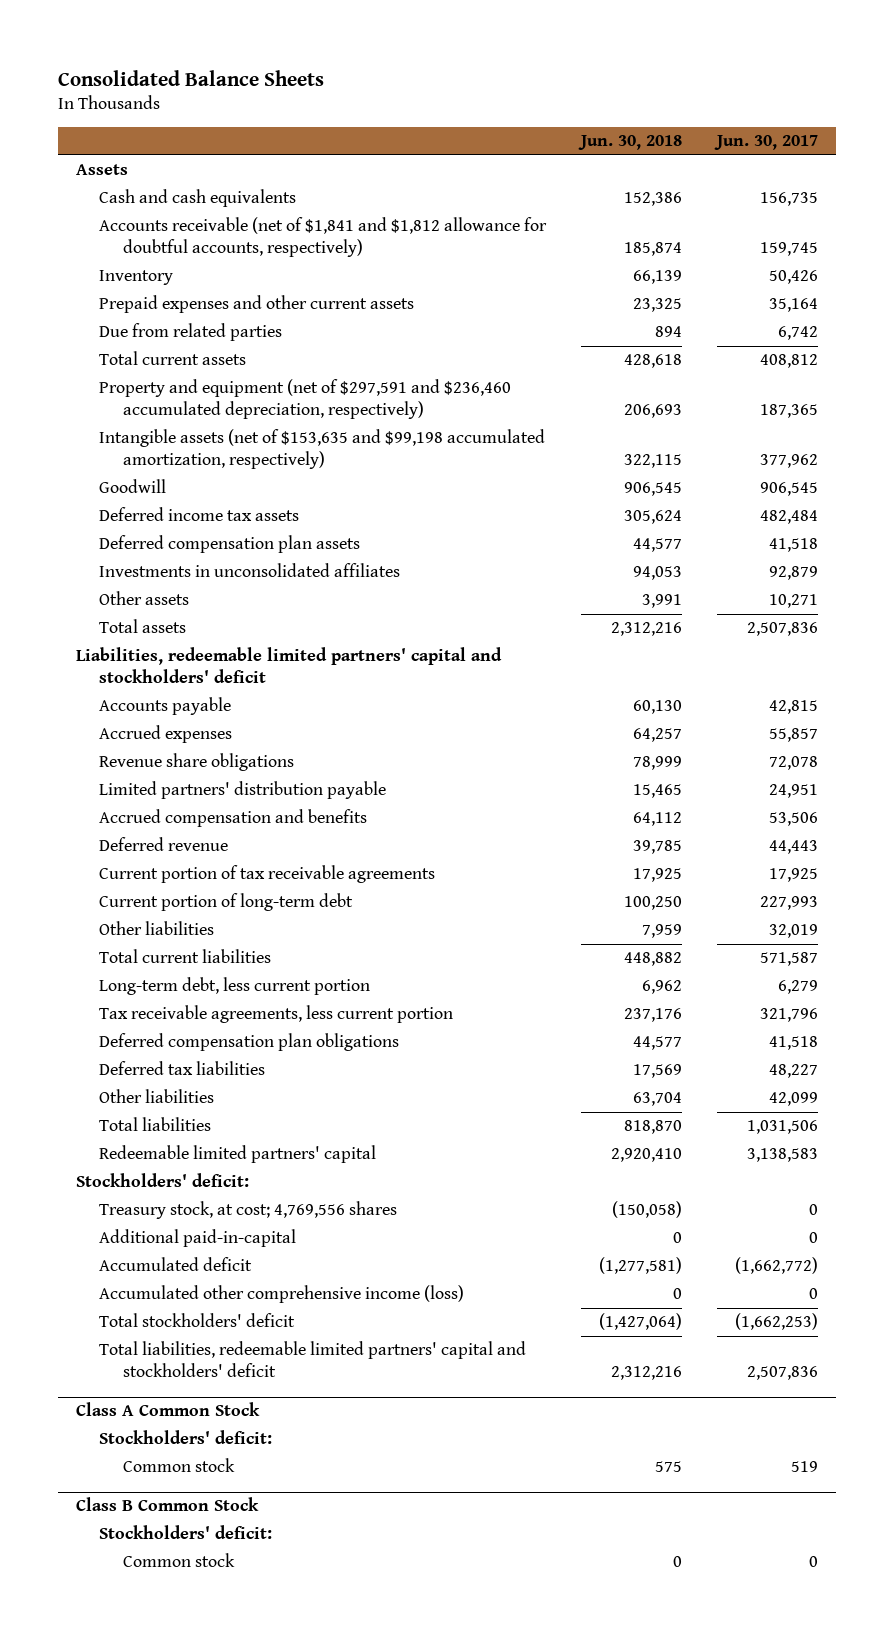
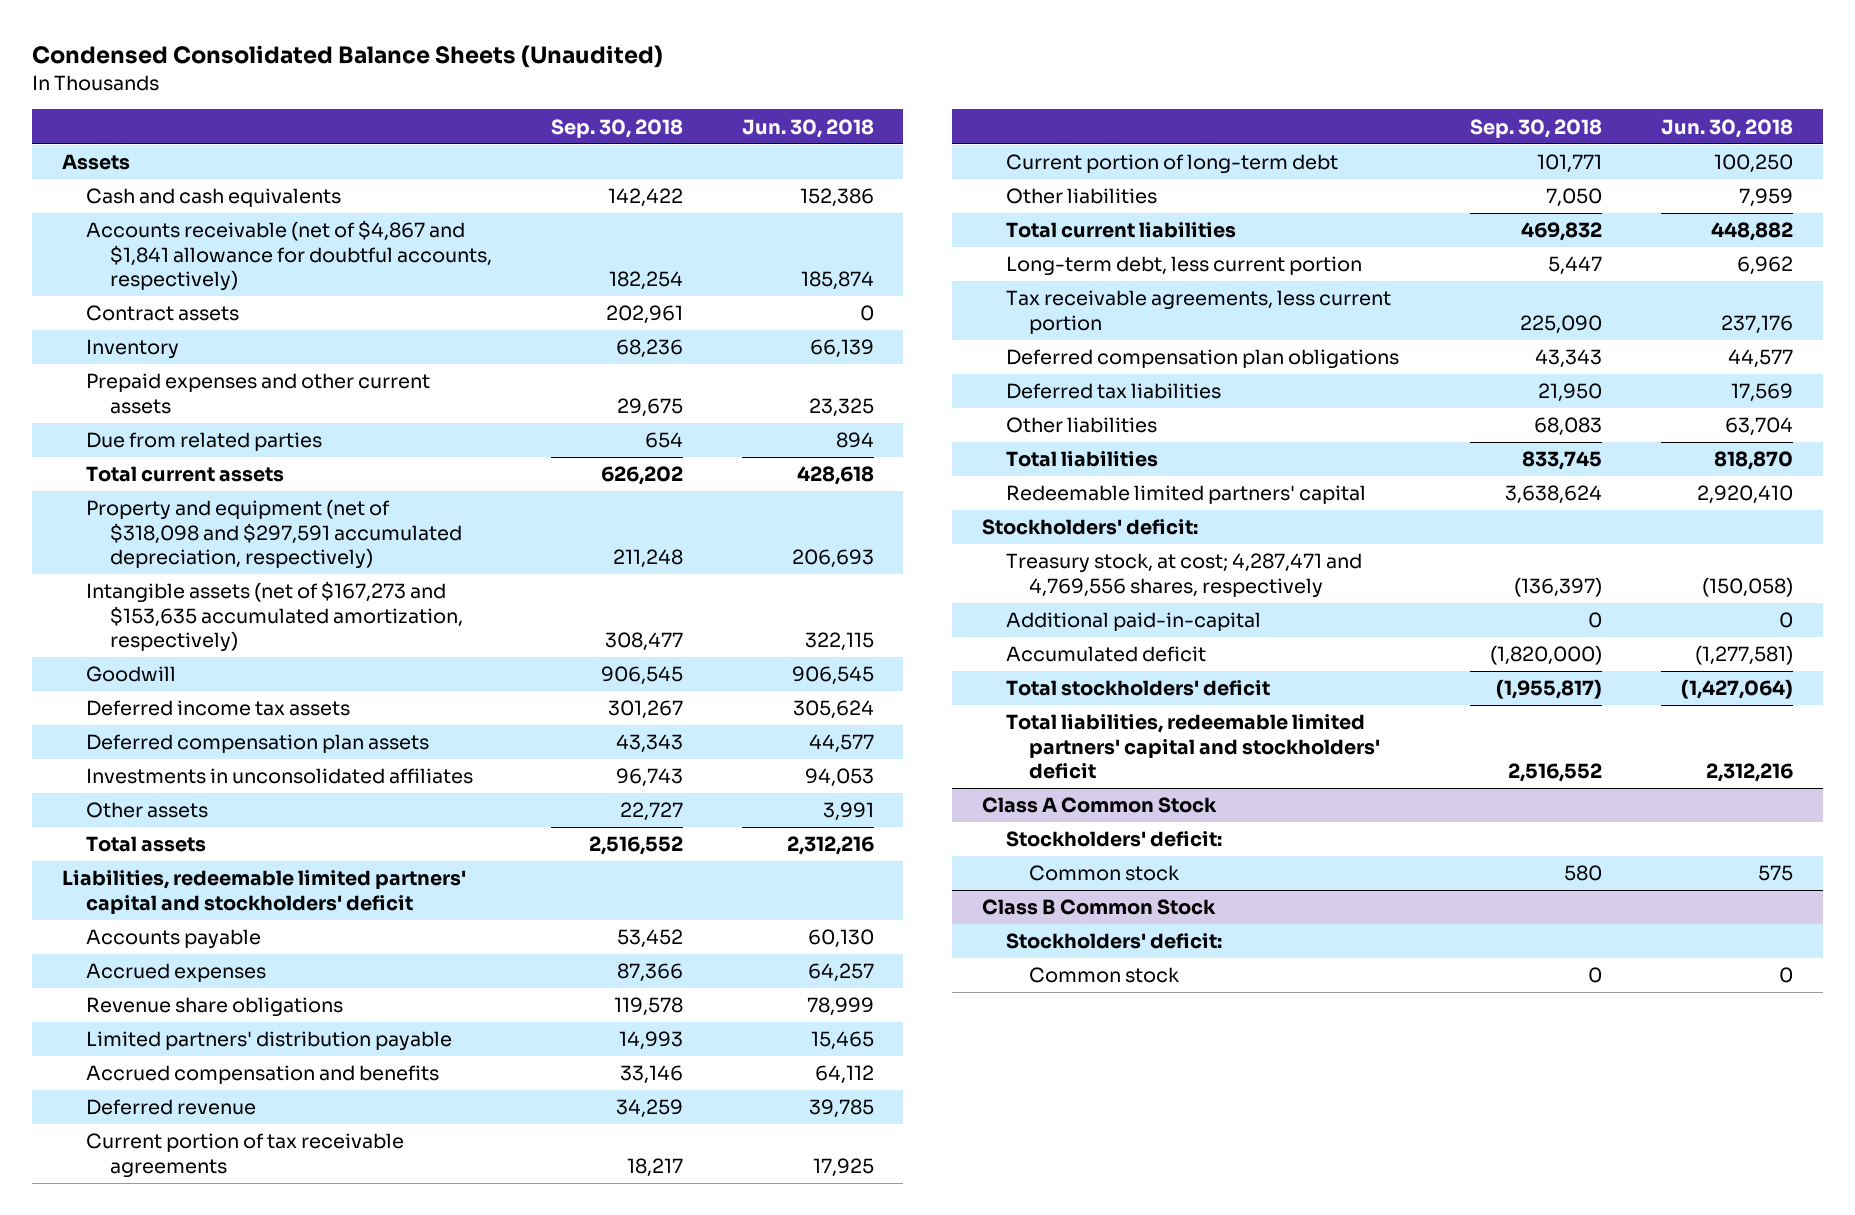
[58,69,325,86] Consolidated Balance Sheets -> [32,44,664,68] Condensed Consolidated Balance Sheets (Unaudited)
[714,135,819,151] Jun. 30, 2017 -> none
none -> [550,118,683,138] Sep. 30, 2018
[99,217,548,258] Accounts receivable (net of $1,841 and $1,812 allowance for doubtful accounts, respectively) -> [85,220,492,292] Accounts receivable (net of $4,867 and $1,841 allowance for doubtful accounts, respectively)
none -> [85,305,239,322] Contract assets
[99,379,512,420] Property and equipment (net of $297,591 and $236,460 accumulated depreciation, respectively) -> [85,499,462,570] Property and equipment (net of $318,098 and $297,591 accumulated depreciation, respectively)
[99,429,546,470] Intangible assets (net of $153,635 and $99,198 accumulated amortization, respectively) -> [85,581,463,653] Intangible assets (net of $167,273 and $153,635 accumulated amortization, respectively)
[99,1201,398,1220] Treasury stock, at cost; 4,769,556 shares -> [1005,553,1362,598] Treasury stock, at cost; 4,287,471 and 4,769,556 shares, respectively
[99,1285,465,1304] Accumulated other comprehensive income (loss) -> none

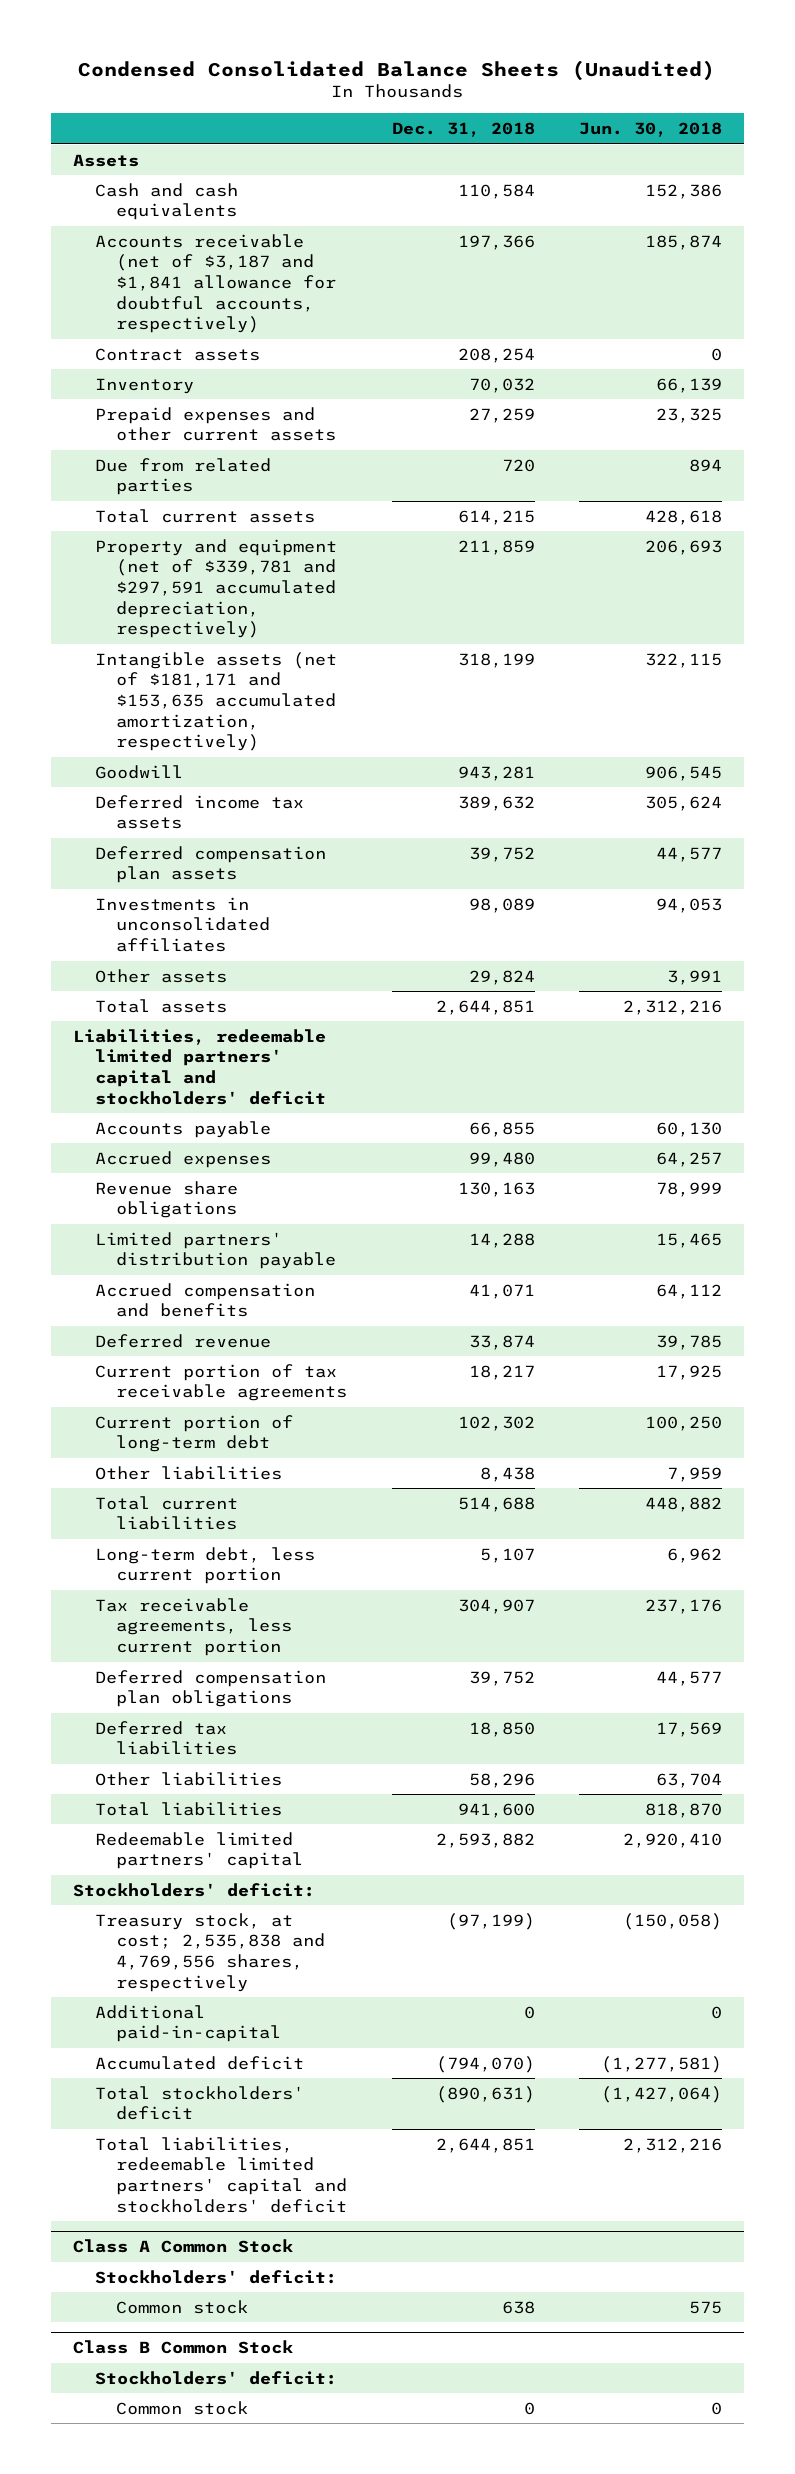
[550,118,683,138] Sep. 30, 2018 -> none
none -> [391,121,535,137] Dec. 31, 2018
[85,220,492,292] Accounts receivable (net of $4,867 and $1,841 allowance for doubtful accounts, respectively) -> [94,233,337,334] Accounts receivable (net of $3,187 and $1,841 allowance for doubtful accounts, respectively)
[85,499,462,570] Property and equipment (net of $318,098 and $297,591 accumulated depreciation, respectively) -> [94,538,337,639] Property and equipment (net of $339,781 and $297,591 accumulated depreciation, respectively)
[85,581,463,653] Intangible assets (net of $167,273 and $153,635 accumulated amortization, respectively) -> [94,651,337,752] Intangible assets (net of $181,171 and $153,635 accumulated amortization, respectively)
[1005,553,1362,598] Treasury stock, at cost; 4,287,471 and 4,769,556 shares, respectively -> [94,1912,326,1992] Treasury stock, at cost; 2,535,838 and 4,769,556 shares, respectively

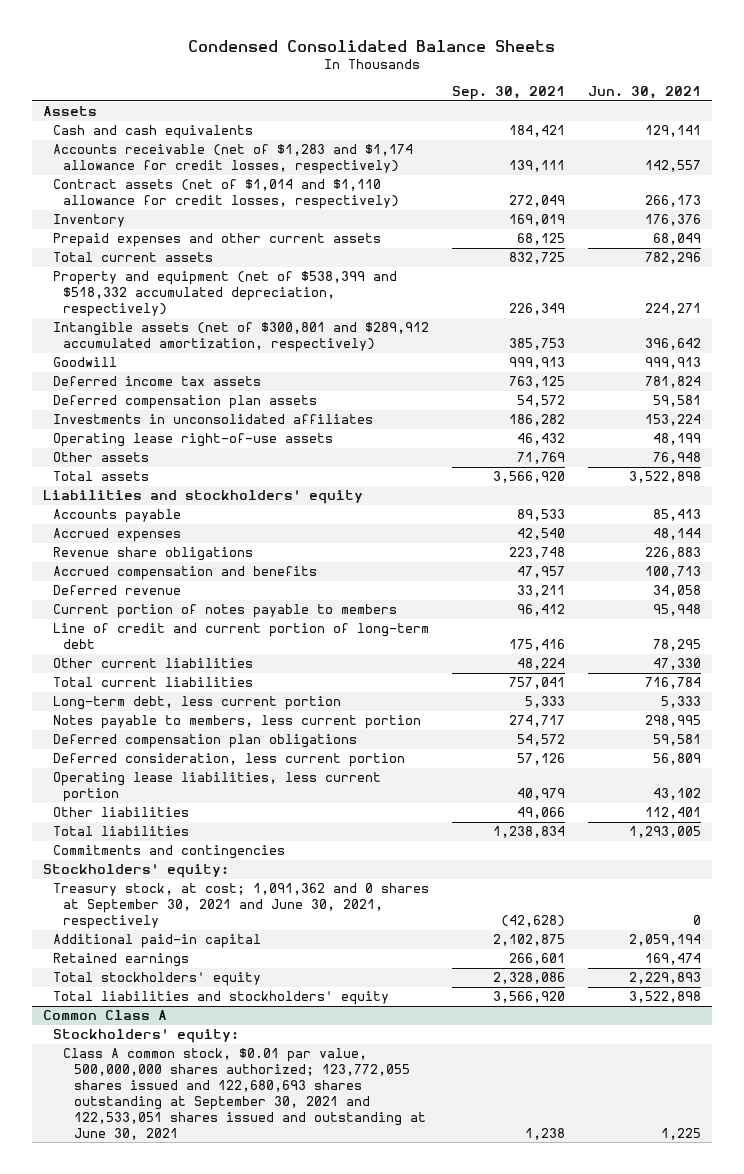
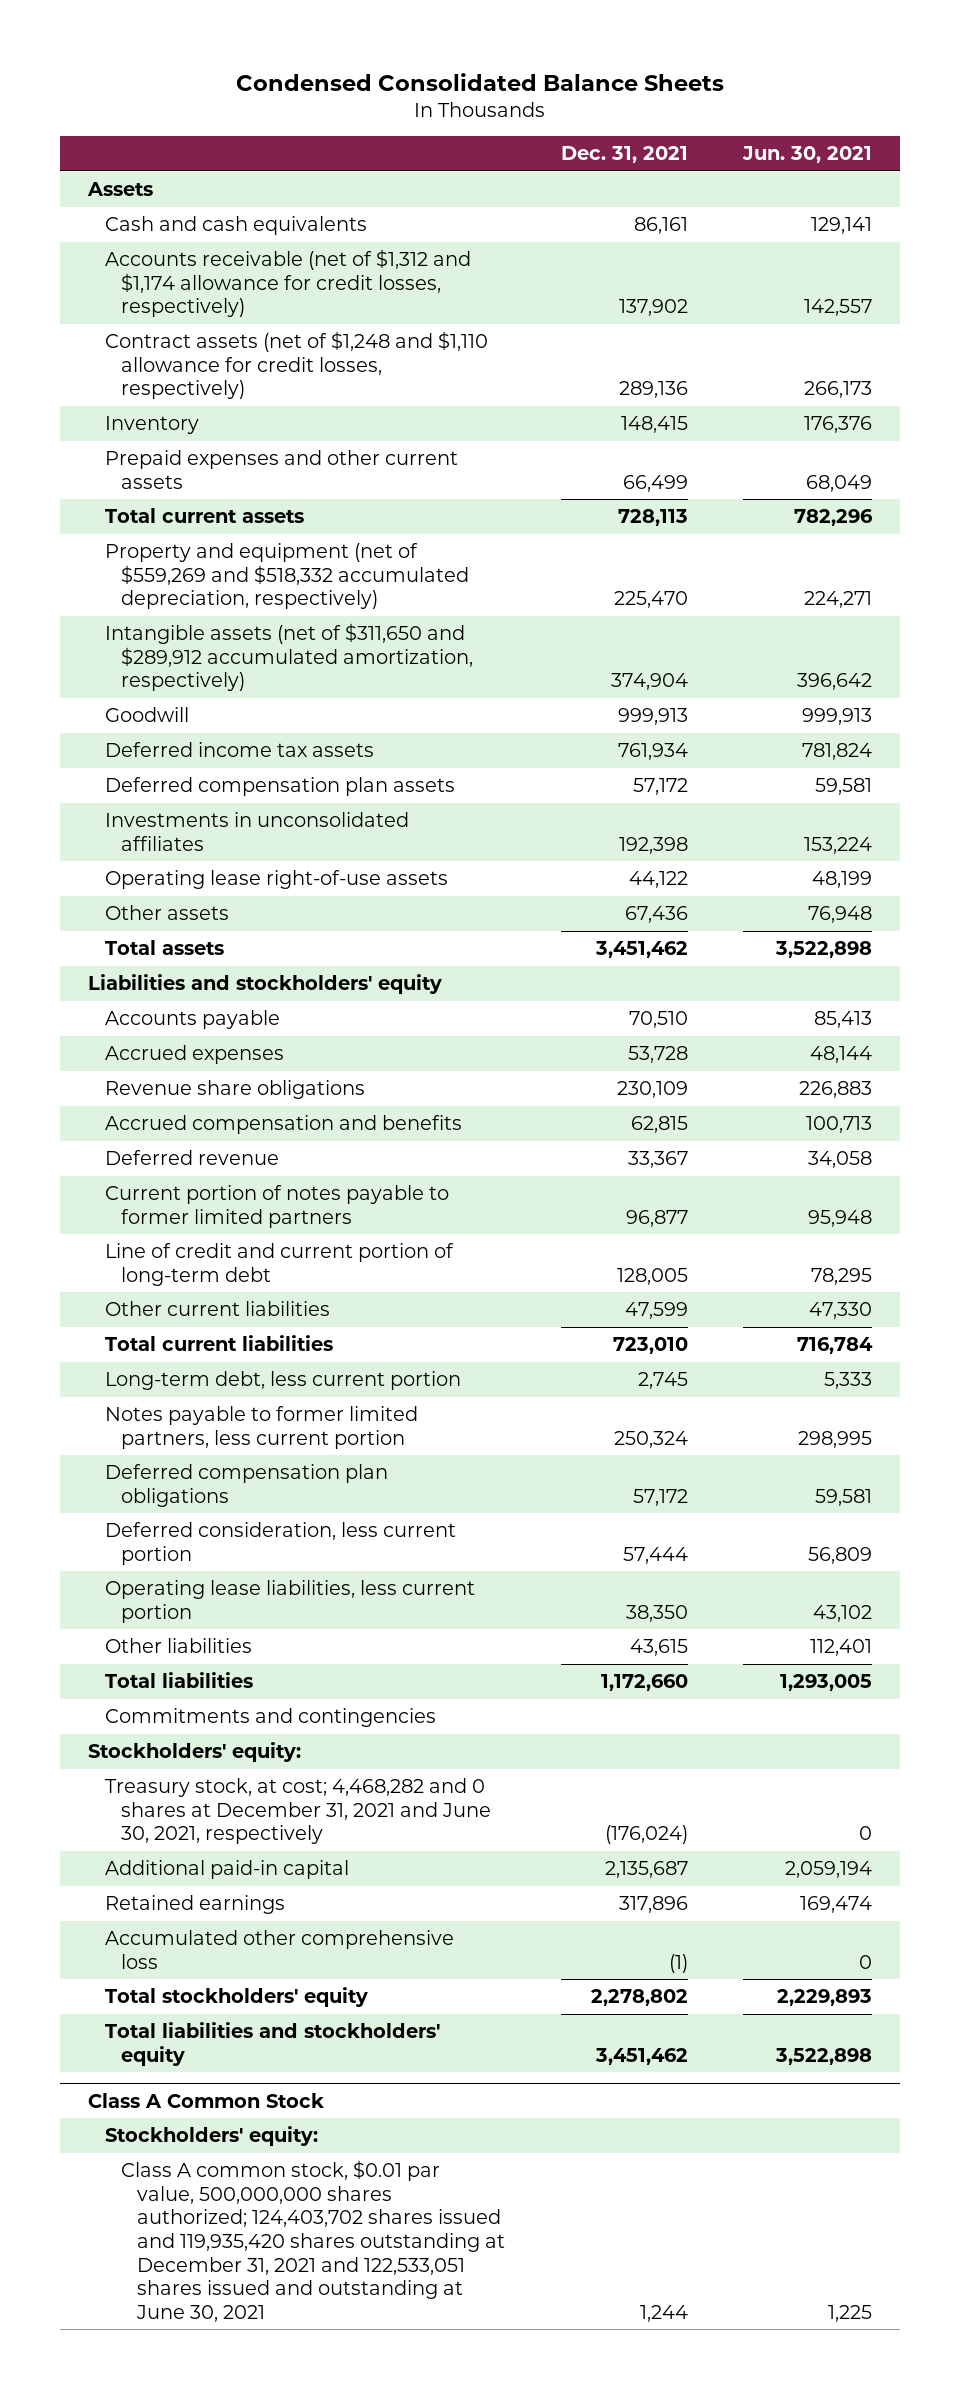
[452,86,566,101] Sep. 30, 2021 -> none
none -> [560,146,688,164] Dec. 31, 2021
[53,144,414,175] Accounts receivable (net of $1,283 and $1,174 allowance for credit losses, respectively) -> [104,249,471,318] Accounts receivable (net of $1,312 and $1,174 allowance for credit losses, respectively)
[53,179,400,210] Contract assets (net of $1,014 and $1,110 allowance for credit losses, respectively) -> [104,331,488,400] Contract assets (net of $1,248 and $1,110 allowance for credit losses, respectively)
[53,271,398,318] Property and equipment (net of $538,399 and $518,332 accumulated depreciation, respectively) -> [104,543,469,610] Property and equipment (net of $559,269 and $518,332 accumulated depreciation, respectively)
[53,322,430,353] Intangible assets (net of $300,801 and $289,912 accumulated amortization, respectively) -> [104,623,473,692] Intangible assets (net of $311,650 and $289,912 accumulated amortization, respectively)
[53,604,398,619] Current portion of notes payable to members -> [104,1185,449,1228] Current portion of notes payable to former limited partners
[53,715,422,730] Notes payable to members, less current portion -> [104,1406,418,1449] Notes payable to former limited partners, less current portion
[53,883,430,930] Treasury stock, at cost; 1,091,362 and 0 shares at September 30, 2021 and June 30, 2021, respectively -> [104,1778,491,1845] Treasury stock, at cost; 4,468,282 and 0 shares at December 31, 2021 and June 30, 2021, respectively
none -> [104,1930,454,1969] Accumulated other comprehensive loss
[43,1010,168,1021] Common Class A -> [88,2092,325,2108] Class A Common Stock
[63,1048,426,1140] Class A common stock, $0.01 par value, 500,000,000 shares authorized; 123,772,055 shares issued and 122,680,693 shares outstanding at September 30, 2021 and 122,533,051 shares issued and outstanding at June 30, 2021 -> [120,2160,506,2322] Class A common stock, $0.01 par value, 500,000,000 shares authorized; 124,403,702 shares issued and 119,935,420 shares outstanding at December 31, 2021 and 122,533,051 shares issued and outstanding at June 30, 2021

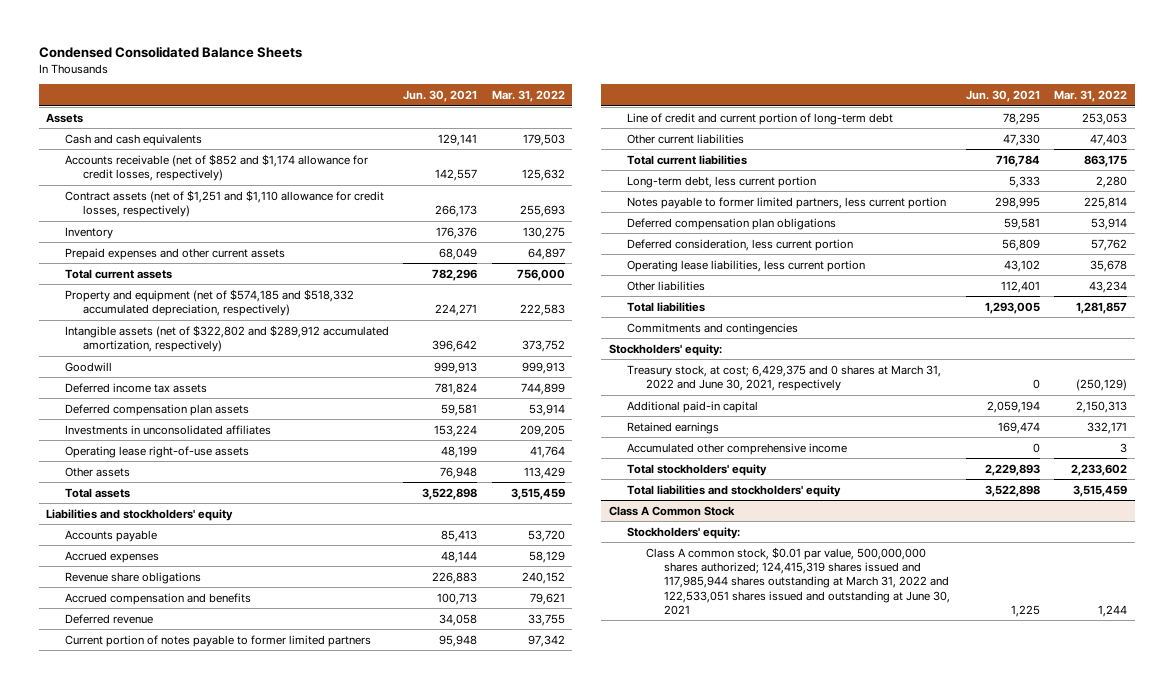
[560,146,688,164] Dec. 31, 2021 -> none
none -> [491,90,565,103] Mar. 31, 2022
[104,249,471,318] Accounts receivable (net of $1,312 and $1,174 allowance for credit losses, respectively) -> [64,153,368,182] Accounts receivable (net of $852 and $1,174 allowance for credit losses, respectively)
[104,331,488,400] Contract assets (net of $1,248 and $1,110 allowance for credit losses, respectively) -> [64,189,384,218] Contract assets (net of $1,251 and $1,110 allowance for credit losses, respectively)
[104,543,469,610] Property and equipment (net of $559,269 and $518,332 accumulated depreciation, respectively) -> [64,288,354,317] Property and equipment (net of $574,185 and $518,332 accumulated depreciation, respectively)
[104,623,473,692] Intangible assets (net of $311,650 and $289,912 accumulated amortization, respectively) -> [64,324,389,353] Intangible assets (net of $322,802 and $289,912 accumulated amortization, respectively)
[104,1778,491,1845] Treasury stock, at cost; 4,468,282 and 0 shares at December 31, 2021 and June 30, 2021, respectively -> [627,364,942,392] Treasury stock, at cost; 6,429,375 and 0 shares at March 31, 2022 and June 30, 2021, respectively
[104,1930,454,1969] Accumulated other comprehensive loss -> [627,442,848,455] Accumulated other comprehensive income
[120,2160,506,2322] Class A common stock, $0.01 par value, 500,000,000 shares authorized; 124,403,702 shares issued and 119,935,420 shares outstanding at December 31, 2021 and 122,533,051 shares issued and outstanding at June 30, 2021 -> [645,546,951,615] Class A common stock, $0.01 par value, 500,000,000 shares authorized; 124,415,319 shares issued and 117,985,944 shares outstanding at March 31, 2022 and 122,533,051 shares issued and outstanding at June 30, 2021

